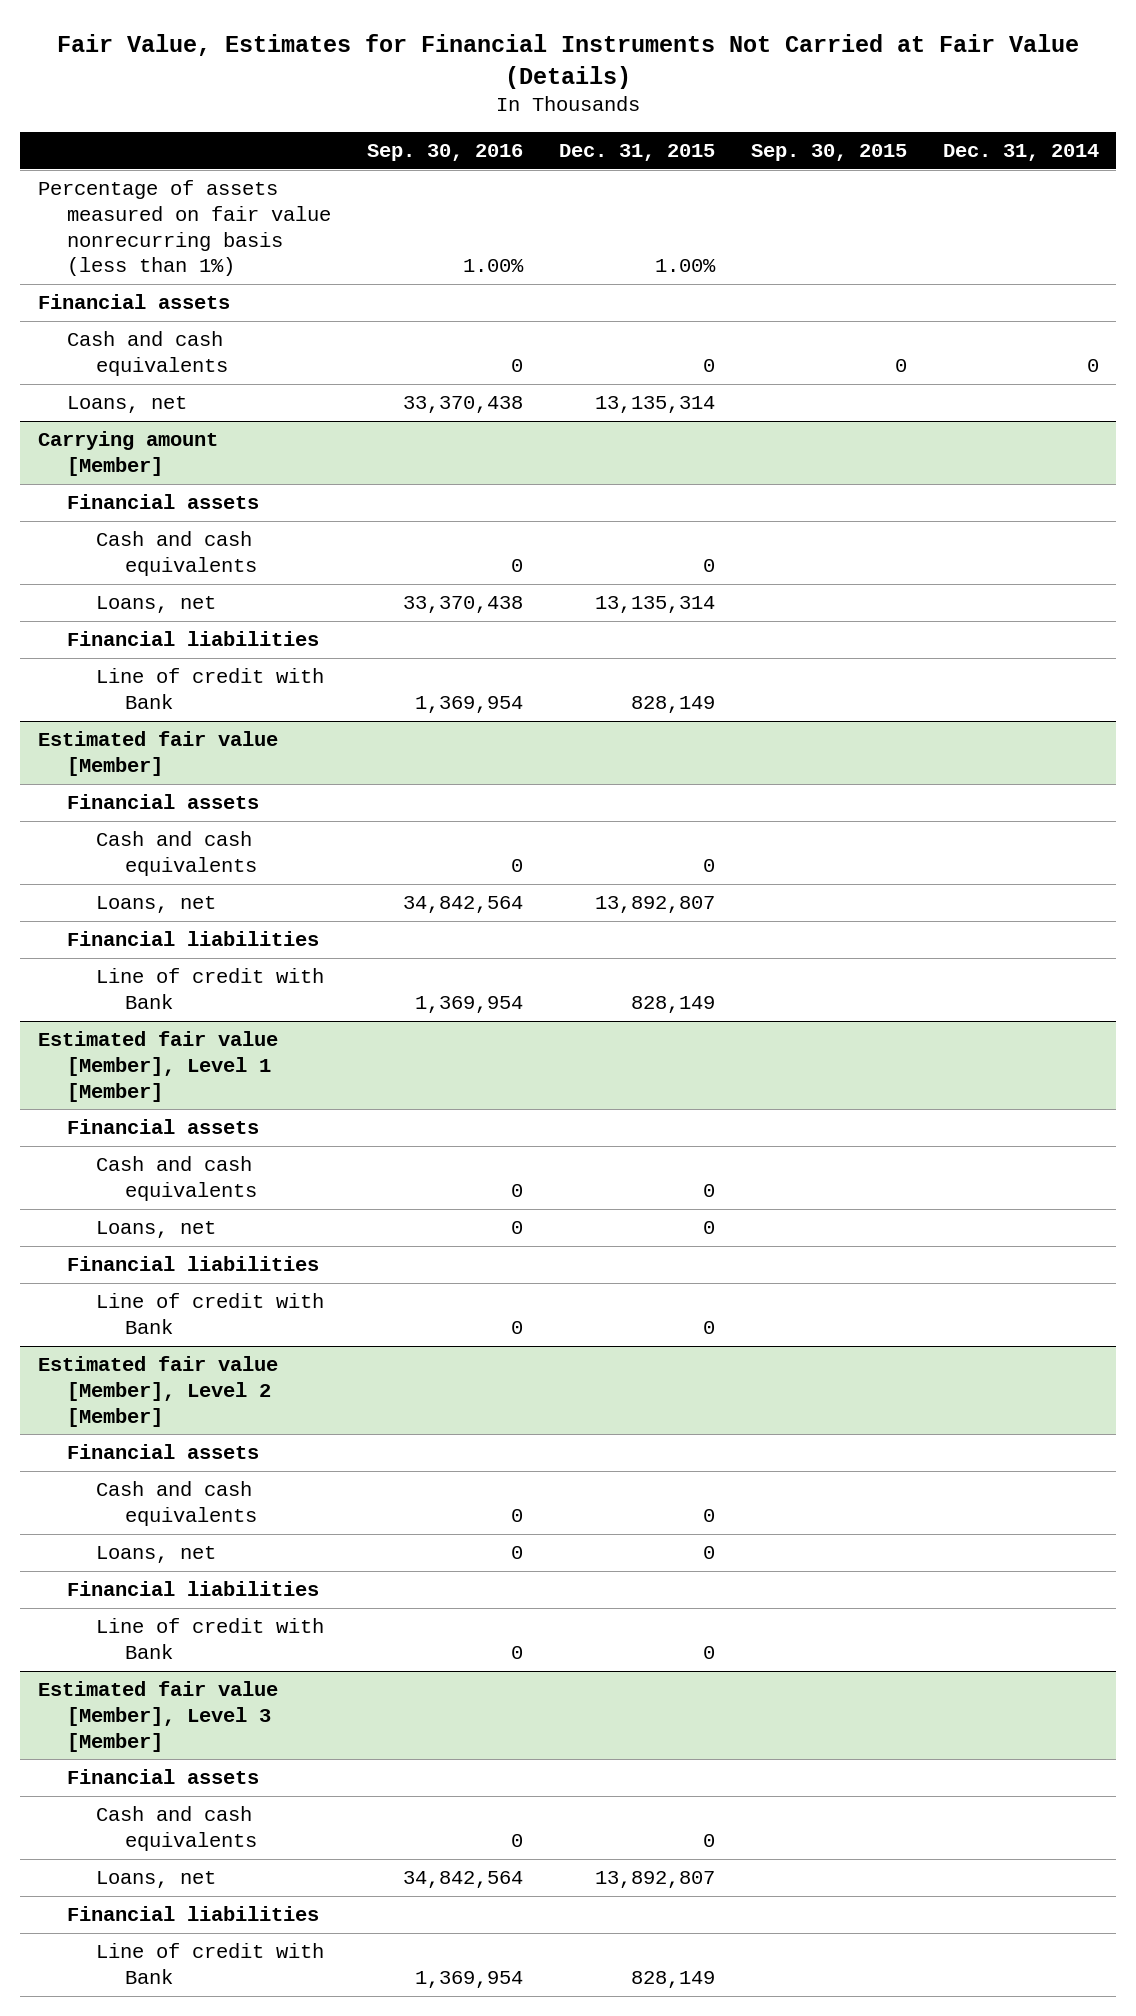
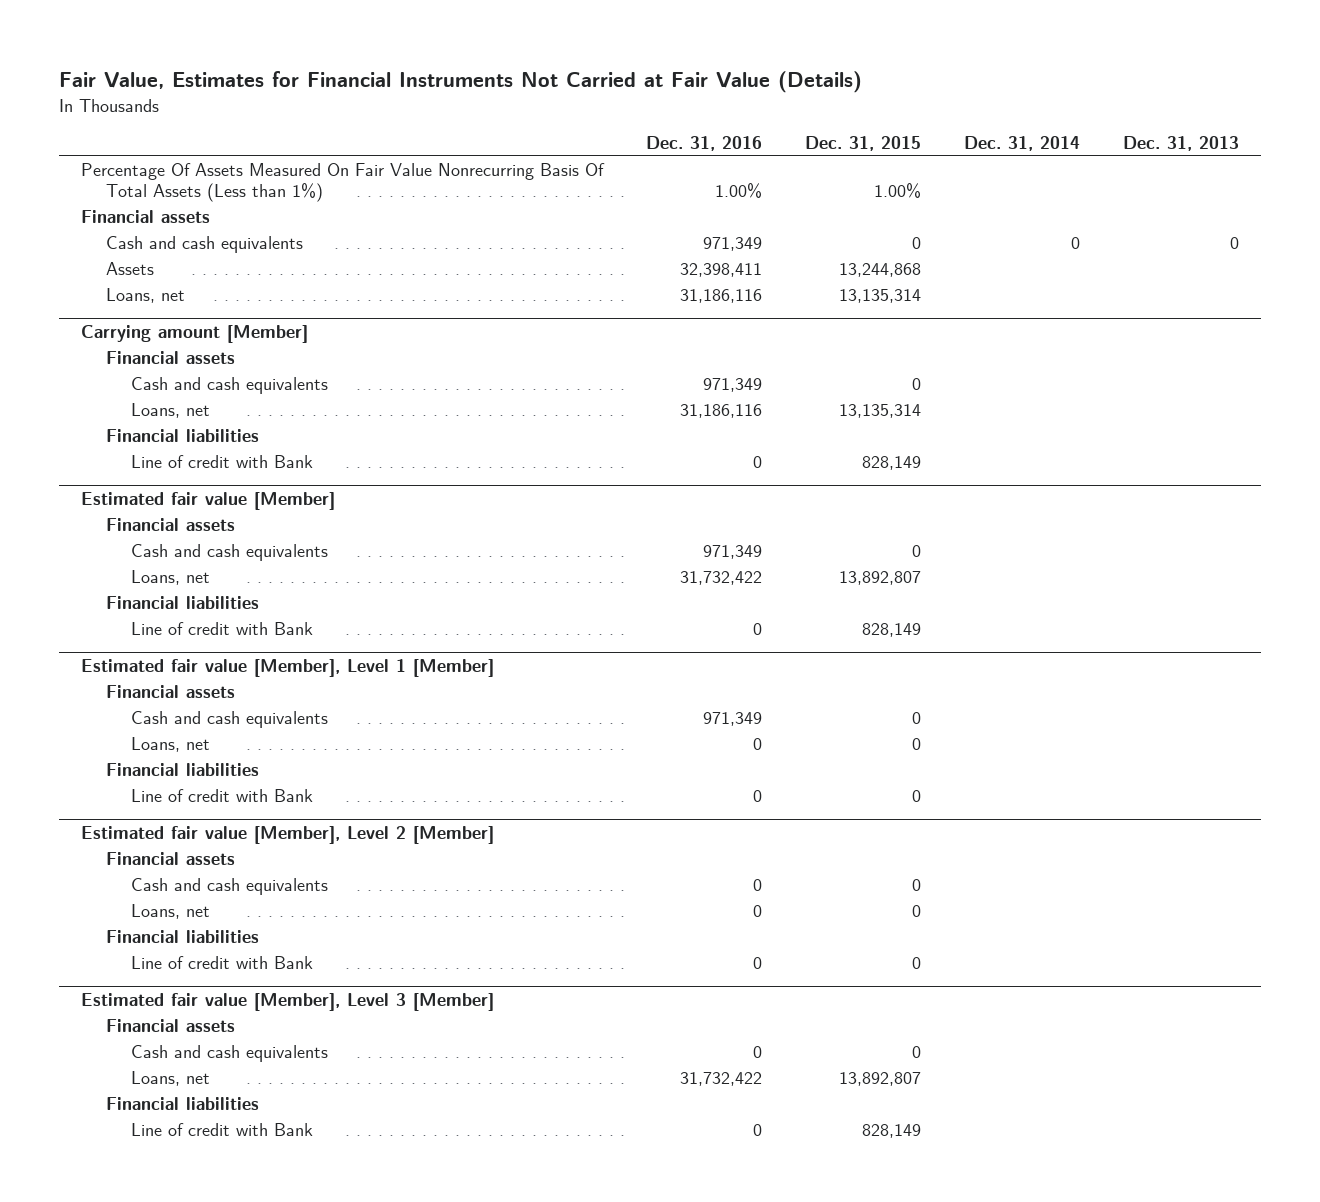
[366,144,523,162] Sep. 30, 2016 -> none
[750,144,907,162] Sep. 30, 2015 -> none
none -> [646,135,763,151] Dec. 31, 2016
none -> [1123,135,1240,151] Dec. 31, 2013
[37,180,332,277] Percentage of assets measured on fair value nonrecurring basis (less than 1%) -> [81,163,606,203] Percentage Of Assets Measured On Fair Value Nonrecurring Basis Of Total Assets (Less than 1%)
none -> [105,262,154,276] Assets

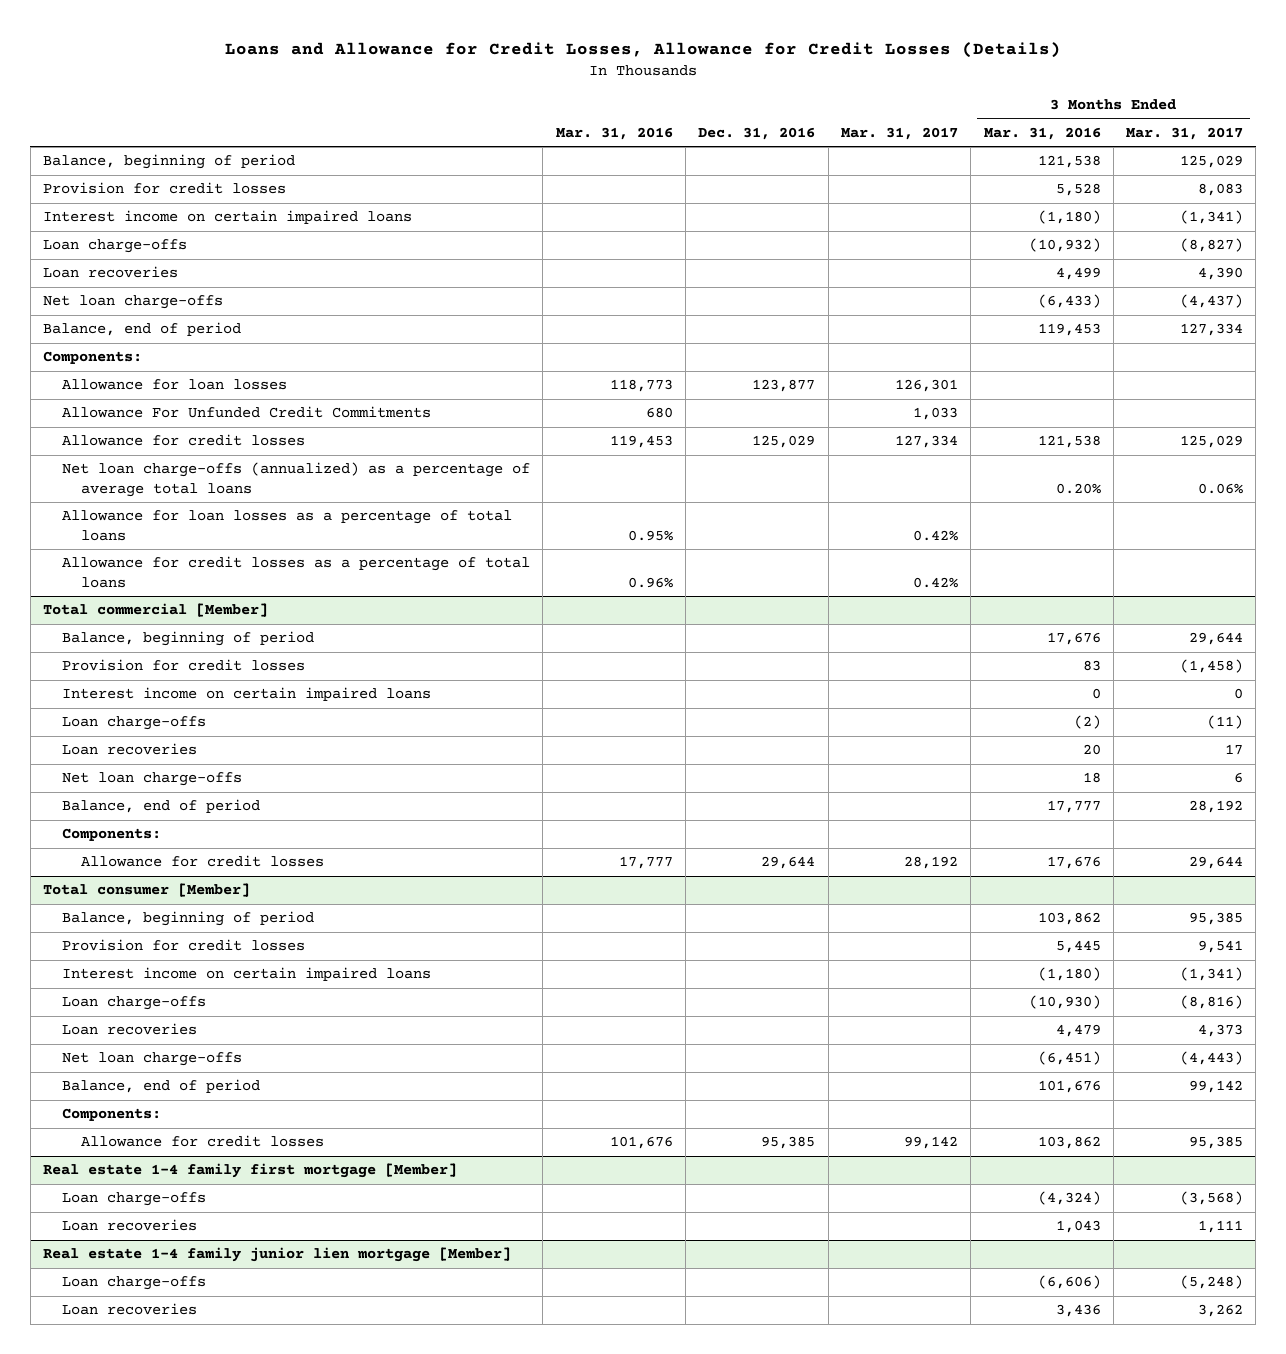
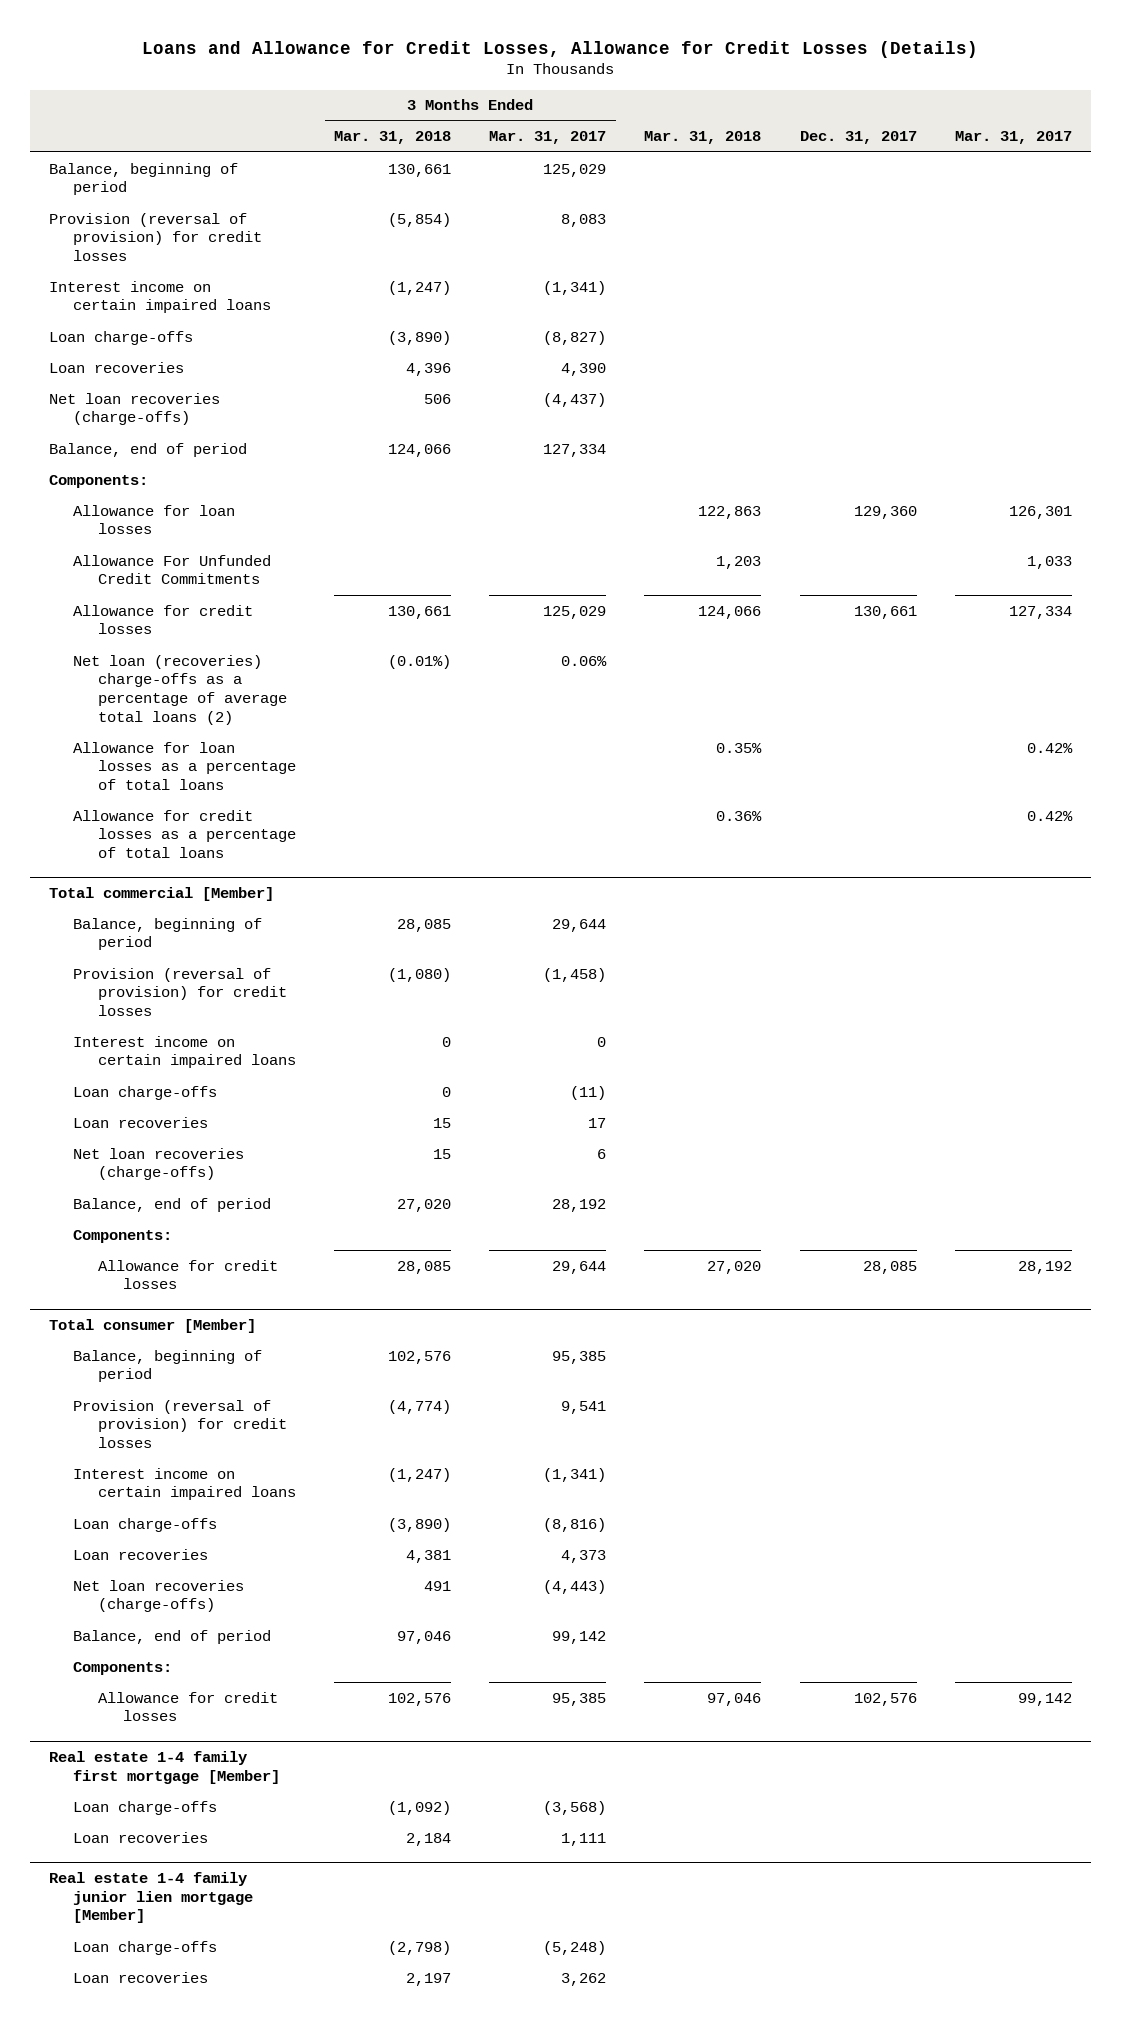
[555,126,673,140] Mar. 31, 2016 -> none
[698,126,816,140] Dec. 31, 2016 -> none
[983,126,1101,140] Mar. 31, 2016 -> none
none -> [334,131,452,145] Mar. 31, 2018
none -> [644,131,762,145] Mar. 31, 2018
none -> [799,131,917,145] Dec. 31, 2017
[43,182,287,195] Provision for credit losses -> [48,212,263,262] Provision (reversal of provision) for credit losses
[43,295,224,310] Net loan charge-offs -> [48,392,220,426] Net loan recoveries (charge-offs)
[62,462,531,497] Net loan charge-offs (annualized) as a percentage of average total loans -> [73,654,288,725] Net loan (recoveries) charge-offs as a percentage of average total loans (2)
[62,659,306,672] Provision for credit losses -> [73,967,288,1017] Provision (reversal of provision) for credit losses
[62,772,243,787] Net loan charge-offs -> [73,1147,245,1181] Net loan recoveries (charge-offs)
[62,939,306,952] Provision for credit losses -> [73,1399,288,1449] Provision (reversal of provision) for credit losses
[62,1052,243,1067] Net loan charge-offs -> [73,1579,245,1613] Net loan recoveries (charge-offs)

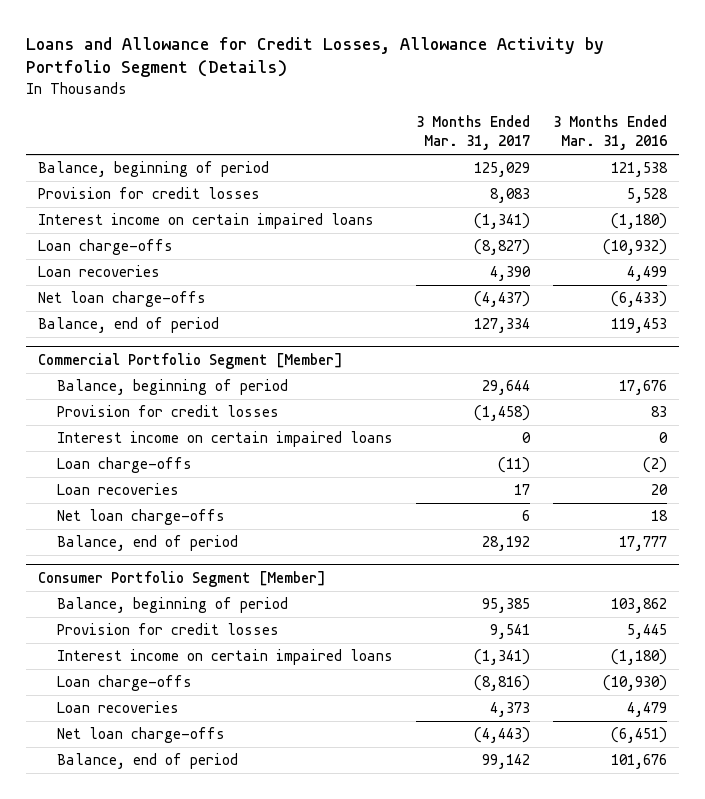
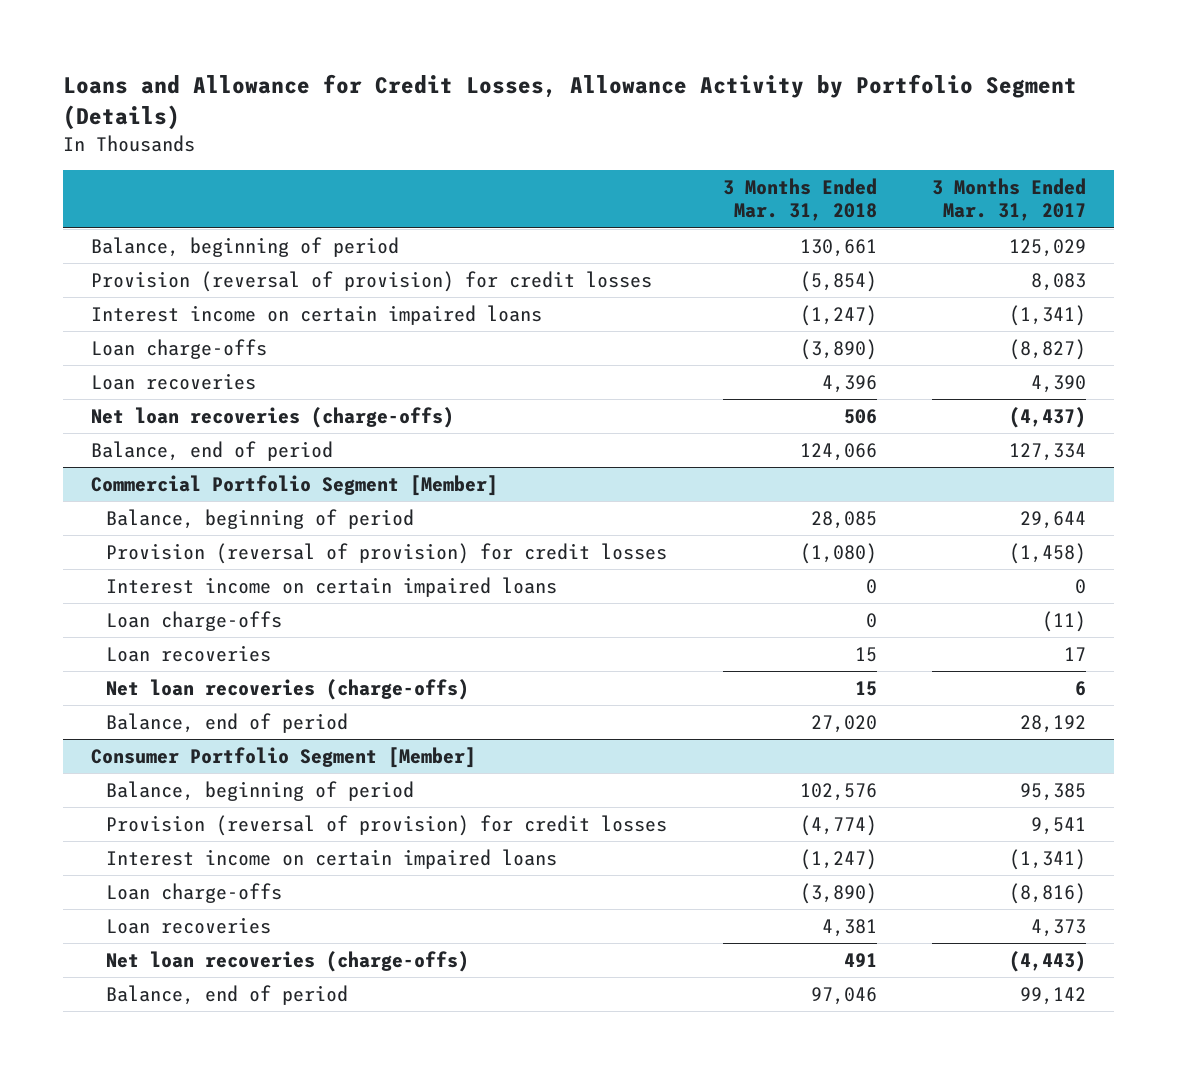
[553,115,668,151] 3 Months Ended Mar. 31, 2016 -> none
none -> [722,178,877,222] 3 Months Ended Mar. 31, 2018
[37,187,260,200] Provision for credit losses -> [90,271,652,293] Provision (reversal of provision) for credit losses
[37,291,206,308] Net loan charge-offs -> [90,407,454,429] Net loan recoveries (charge-offs)
[56,405,279,418] Provision for credit losses -> [106,543,668,565] Provision (reversal of provision) for credit losses
[56,509,225,526] Net loan charge-offs -> [106,679,470,701] Net loan recoveries (charge-offs)
[56,623,279,636] Provision for credit losses -> [106,815,668,837] Provision (reversal of provision) for credit losses
[56,727,225,744] Net loan charge-offs -> [106,951,470,973] Net loan recoveries (charge-offs)

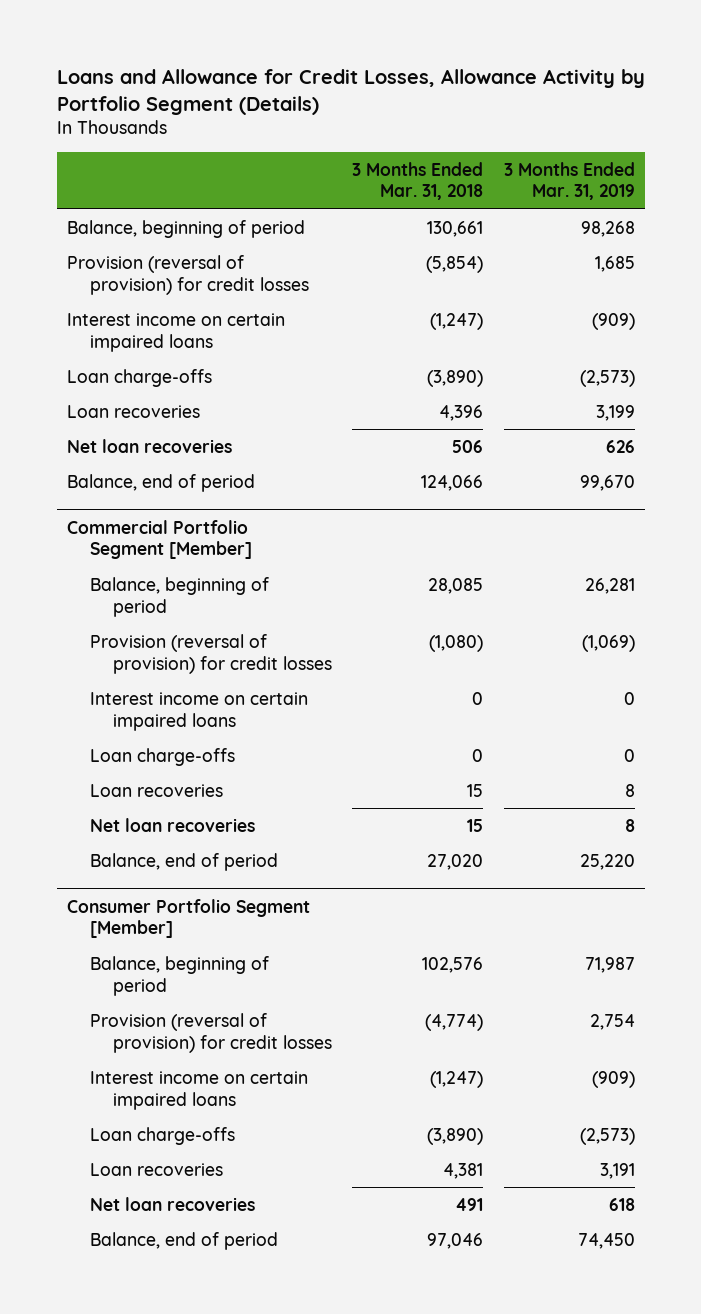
[932,178,1087,222] 3 Months Ended Mar. 31, 2017 -> none
none -> [503,161,635,201] 3 Months Ended Mar. 31, 2019
[90,407,454,429] Net loan recoveries (charge-offs) -> [66,438,232,453] Net loan recoveries
[106,679,470,701] Net loan recoveries (charge-offs) -> [89,817,255,832] Net loan recoveries
[106,951,470,973] Net loan recoveries (charge-offs) -> [89,1196,255,1211] Net loan recoveries

